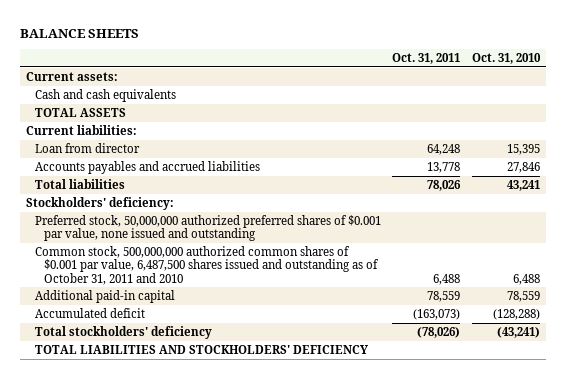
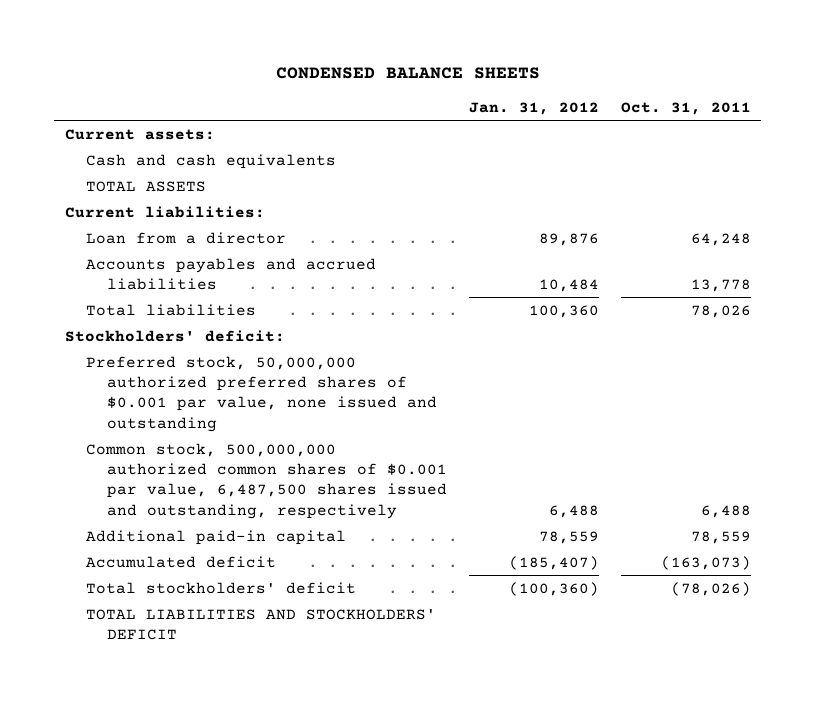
[19,28,139,38] BALANCE SHEETS -> [275,67,540,80] CONDENSED BALANCE SHEETS
[471,53,541,65] Oct. 31, 2010 -> none
none -> [468,101,599,115] Jan. 31, 2012
[34,143,140,154] Loan from director -> [85,231,286,244] Loan from a director
[25,197,174,211] Stockholders' deficiency: -> [64,329,285,342] Stockholders' deficit:
[34,246,379,285] Common stock, 500,000,000 authorized common shares of $0.001 par value, 6,487,500 shares issued and outstanding as of October 31, 2011 and 2010 -> [85,442,448,519] Common stock, 500,000,000 authorized common shares of $0.001 par value, 6,487,500 shares issued and outstanding, respectively
[34,326,212,340] Total stockholders' deficiency -> [85,581,356,594] Total stockholders' deficit
[34,345,368,355] TOTAL LIABILITIES AND STOCKHOLDERS' DEFICIENCY -> [85,608,436,640] TOTAL LIABILITIES AND STOCKHOLDERS' DEFICIT

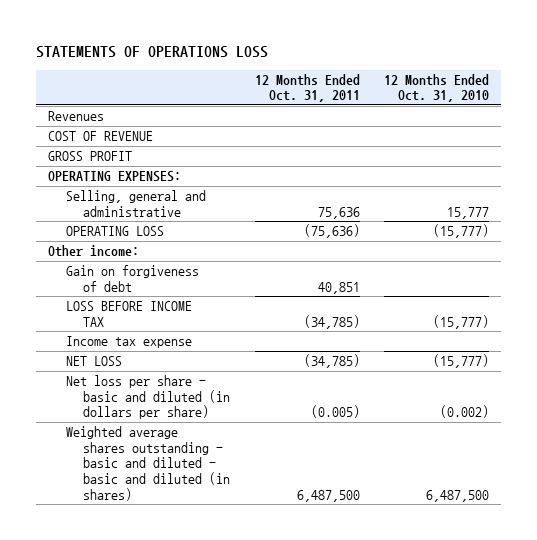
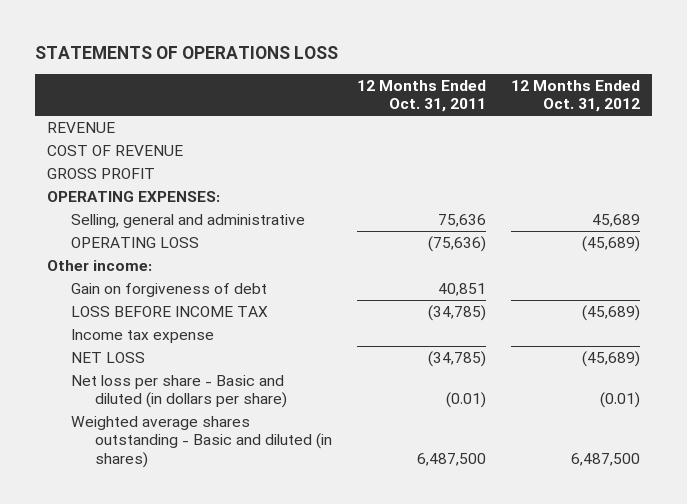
[384,73,490,103] 12 Months Ended Oct. 31, 2010 -> none
none -> [510,79,640,113] 12 Months Ended Oct. 31, 2012
[47,111,104,122] Revenues -> [47,121,116,133] REVENUE
[65,375,231,420] Net loss per share - basic and diluted (in dollars per share) -> [71,374,287,409] Net loss per share - Basic and diluted (in dollars per share)
[310,405,360,419] (0.005) -> [445,392,486,409] (0.01)
[65,426,231,501] Weighted average shares outstanding - basic and diluted - basic and diluted (in shares) -> [71,415,332,468] Weighted average shares outstanding - Basic and diluted (in shares)

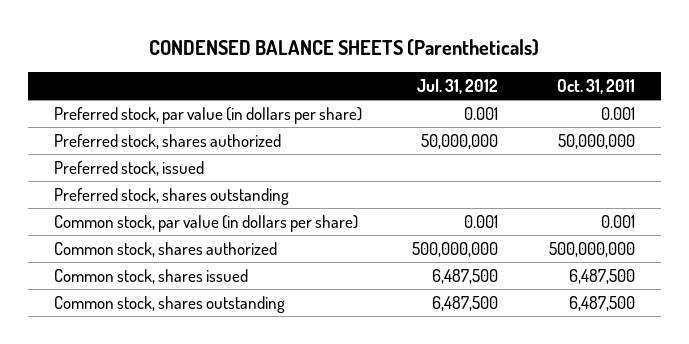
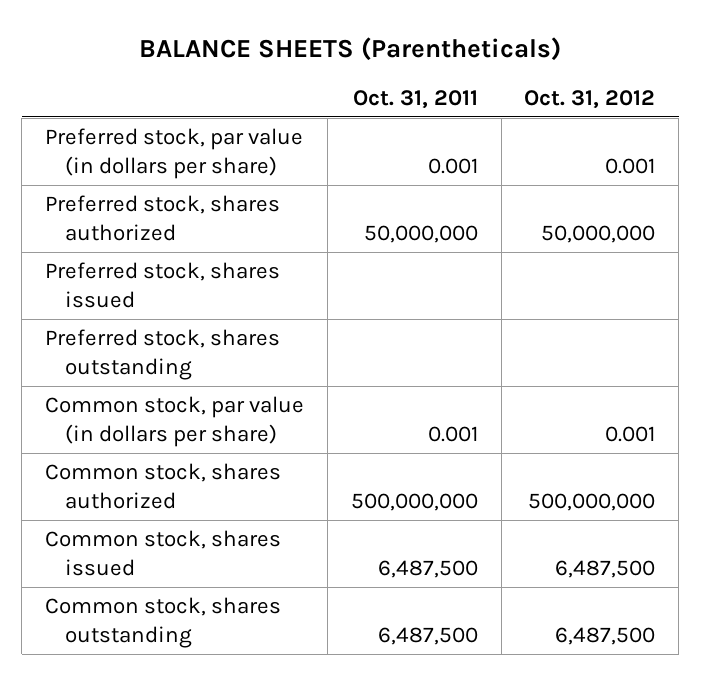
[149,38,540,56] CONDENSED BALANCE SHEETS (Parentheticals) -> [139,36,562,61] BALANCE SHEETS (Parentheticals)
[417,78,499,94] Jul. 31, 2012 -> none
none -> [524,89,656,109] Oct. 31, 2012
[53,160,204,176] Preferred stock, issued -> [45,261,281,308] Preferred stock, shares issued

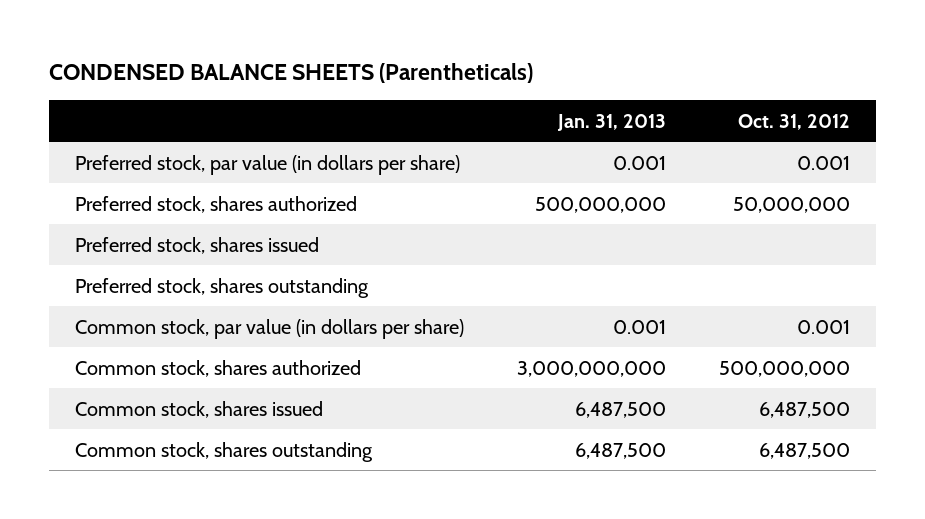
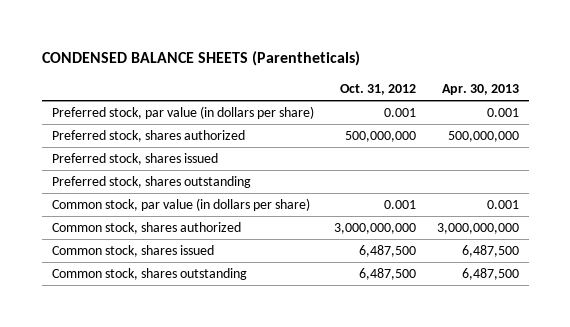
[556,113,666,131] Jan. 31, 2013 -> none
none -> [441,84,519,96] Apr. 30, 2013
[732,196,850,213] 50,000,000 -> [345,131,417,143] 500,000,000
[718,360,850,377] 500,000,000 -> [334,223,417,235] 3,000,000,000

